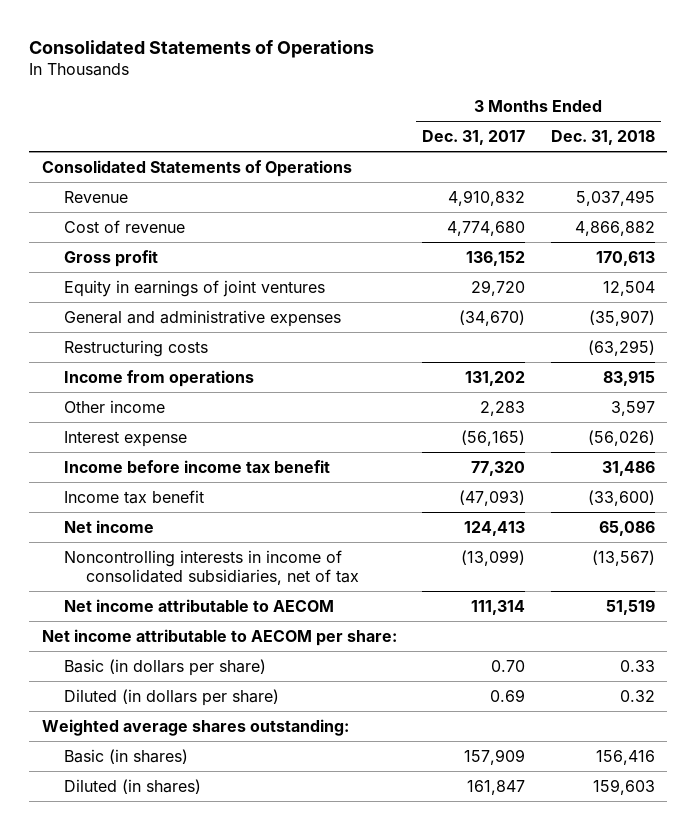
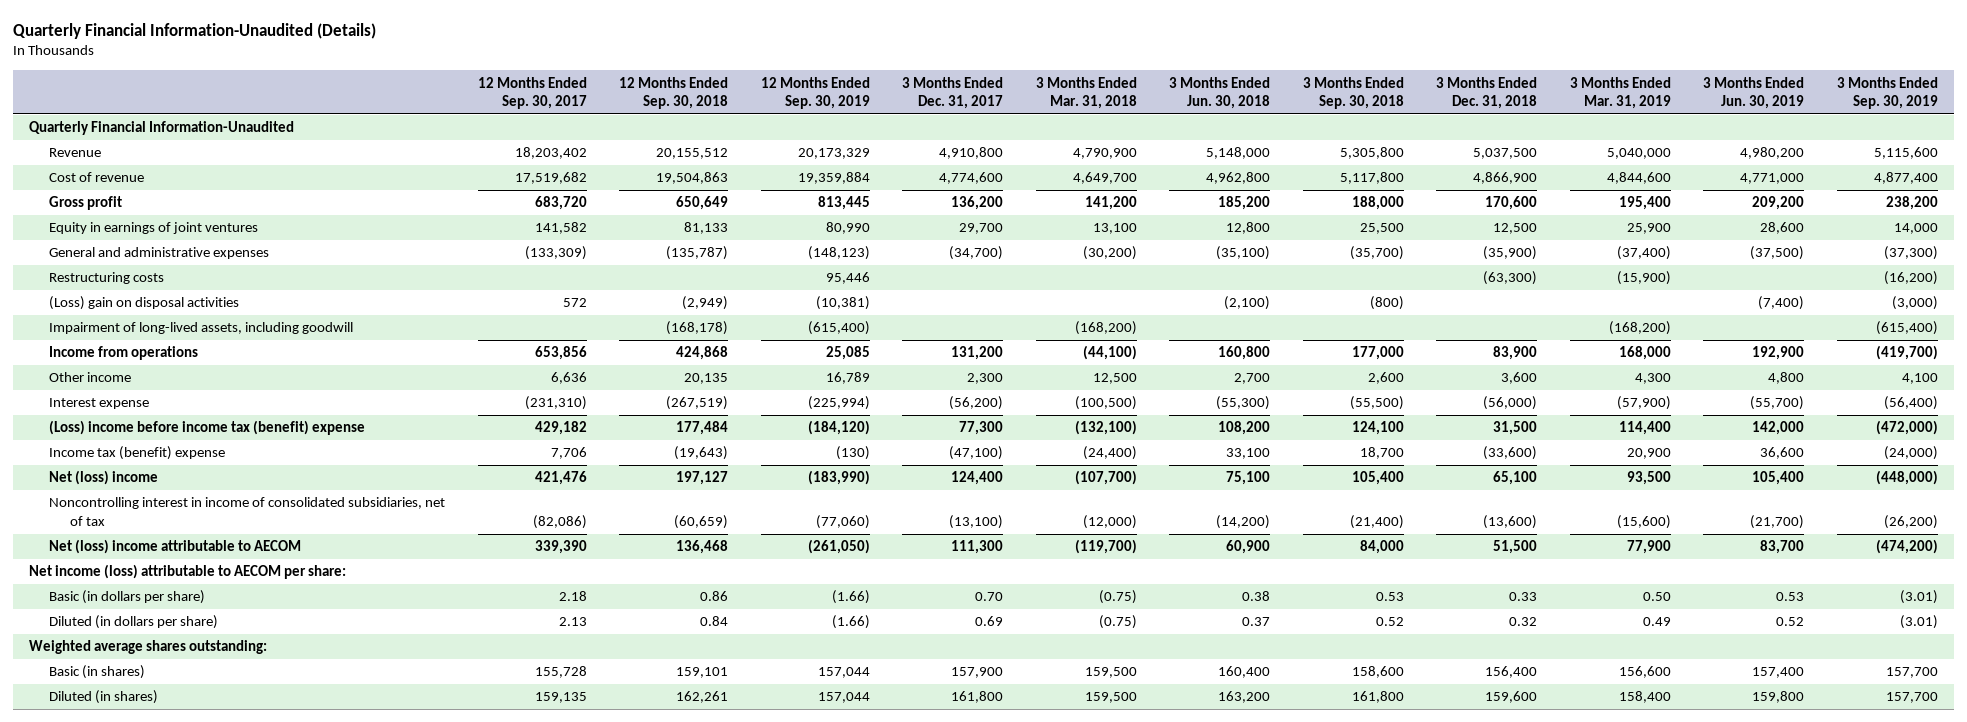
[29,39,375,58] Consolidated Statements of Operations -> [12,22,376,39] Quarterly Financial Information-Unaudited (Details)
none -> [477,76,587,109] 12 Months Ended Sep. 30, 2017
none -> [619,76,729,109] 12 Months Ended Sep. 30, 2018
none -> [760,76,870,109] 12 Months Ended Sep. 30, 2019
none -> [1035,76,1137,109] 3 Months Ended Mar. 31, 2018
none -> [1169,76,1271,109] 3 Months Ended Jun. 30, 2018
none -> [1302,76,1404,109] 3 Months Ended Sep. 30, 2018
none -> [1569,76,1671,109] 3 Months Ended Mar. 31, 2019
none -> [1703,76,1805,109] 3 Months Ended Jun. 30, 2019
none -> [1836,76,1938,109] 3 Months Ended Sep. 30, 2019
[41,159,352,177] Consolidated Statements of Operations -> none
none -> [29,121,295,136] Quarterly Financial Information-Unaudited
[448,189,526,206] 4,910,832 -> [939,147,1004,160] 4,910,800
[575,189,655,206] 5,037,495 -> [1473,148,1538,160] 5,037,500
[447,220,526,236] 4,774,680 -> [939,172,1004,185] 4,774,600
[574,220,655,236] 4,866,882 -> [1473,172,1538,185] 4,866,900
[466,250,526,266] 136,152 -> [951,196,1004,211] 136,200
[595,250,655,266] 170,613 -> [1485,196,1538,211] 170,600
[471,279,526,296] 29,720 -> [959,223,1004,235] 29,700
[602,280,655,296] 12,504 -> [1493,223,1538,235] 12,500
[459,309,526,326] (34,670) -> [949,246,1004,261] (34,700)
[588,309,655,326] (35,907) -> [1483,246,1538,261] (35,900)
[587,339,655,356] (63,295) -> [1483,271,1538,286] (63,300)
none -> [49,296,240,311] (Loss) gain on disposal activities
none -> [49,322,354,335] Impairment of long-lived assets, including goodwill
[465,370,526,386] 131,202 -> [951,346,1004,361] 131,200
[602,369,655,386] 83,915 -> [1493,346,1538,361] 83,900
[480,400,526,416] 2,283 -> [967,373,1004,385] 2,300
[610,399,655,416] 3,597 -> [1501,372,1538,385] 3,600
[461,429,526,446] (56,165) -> [949,396,1004,411] (56,200)
[587,429,655,446] (56,026) -> [1483,396,1538,411] (56,000)
[63,459,330,473] Income before income tax benefit -> [49,420,366,436] (Loss) income before income tax (benefit) expense
[471,460,526,476] 77,320 -> [959,421,1004,436] 77,300
[601,460,655,476] 31,486 -> [1493,421,1538,436] 31,500
[63,489,204,504] Income tax benefit -> [49,446,226,461] Income tax (benefit) expense
[459,489,526,506] (47,093) -> [949,446,1004,461] (47,100)
[63,519,154,533] Net income -> [49,470,159,486] Net (loss) income
[464,520,526,536] 124,413 -> [951,471,1004,486] 124,400
[598,520,655,536] 65,086 -> [1493,471,1538,486] 65,100
[63,549,360,586] Noncontrolling interests in income of consolidated subsidiaries, net of tax -> [49,497,446,526] Noncontrolling interest in income of consolidated subsidiaries, net of tax
[461,549,526,566] (13,099) -> [949,514,1004,529] (13,100)
[591,549,655,566] (13,567) -> [1483,514,1538,529] (13,600)
[63,598,334,612] Net income attributable to AECOM -> [49,539,302,555] Net (loss) income attributable to AECOM
[471,599,526,615] 111,314 -> [951,540,1004,555] 111,300
[605,598,655,615] 51,519 -> [1493,540,1538,555] 51,500
[41,628,397,646] Net income attributable to AECOM per share: -> [29,564,347,580] Net income (loss) attributable to AECOM per share:
[464,748,526,765] 157,909 -> [951,667,1004,679] 157,900
[595,749,655,765] 156,416 -> [1485,666,1538,679] 156,400
[467,779,526,795] 161,847 -> [951,691,1004,704] 161,800
[592,778,655,795] 159,603 -> [1485,691,1538,704] 159,600

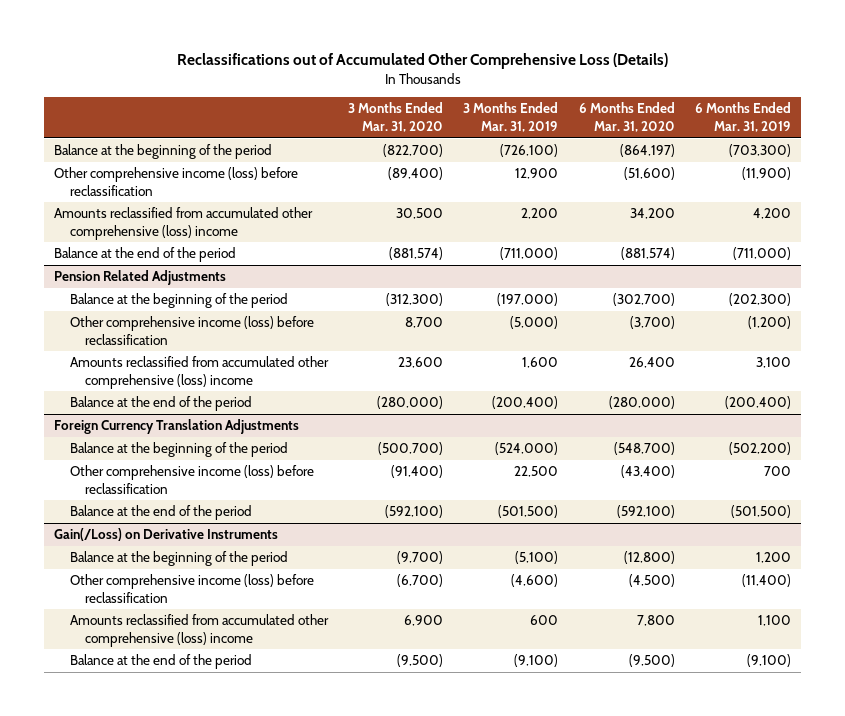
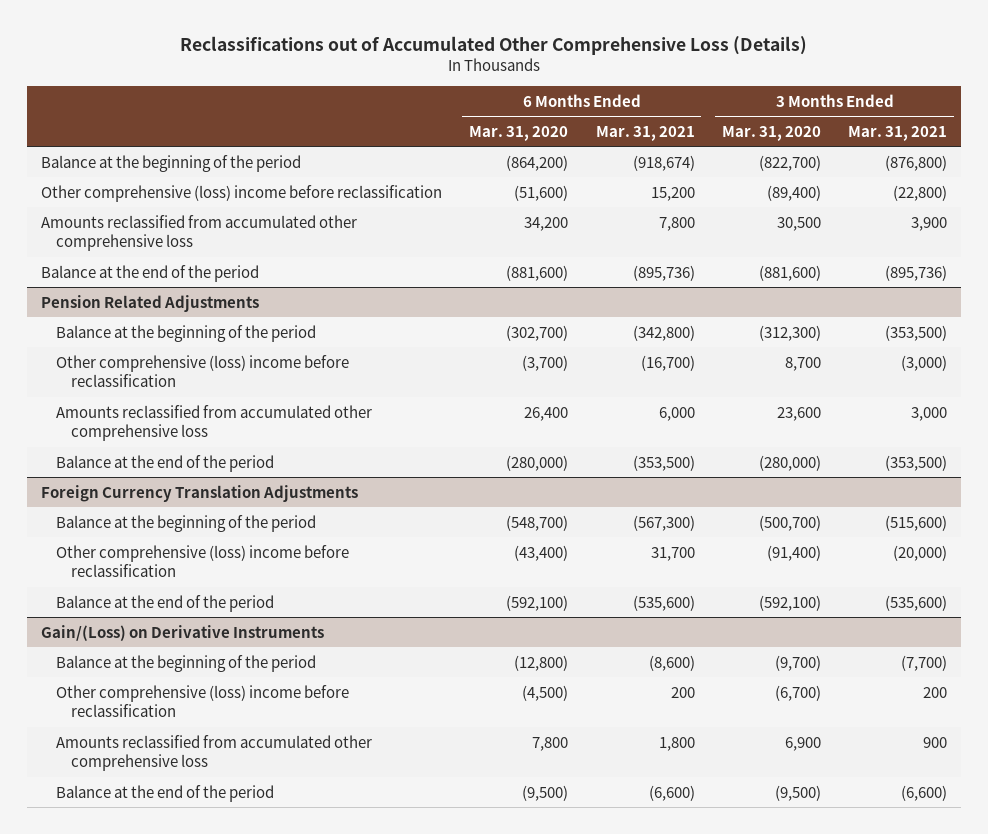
[463,102,559,132] 3 Months Ended Mar. 31, 2019 -> none
[695,102,792,132] 6 Months Ended Mar. 31, 2019 -> none
none -> [595,125,695,141] Mar. 31, 2021
none -> [848,125,948,141] Mar. 31, 2021
[619,144,675,158] (864,197) -> [506,154,569,171] (864,200)
[54,167,299,196] Other comprehensive income (loss) before reclassification -> [40,184,442,202] Other comprehensive (loss) income before reclassification
[54,207,314,240] Amounts reclassified from accumulated other comprehensive (loss) income -> [40,214,357,252] Amounts reclassified from accumulated other comprehensive loss
[389,247,444,261] (881,574) -> [758,264,821,281] (881,600)
[620,247,675,261] (881,574) -> [506,264,569,281] (881,600)
[69,316,314,345] Other comprehensive income (loss) before reclassification -> [55,354,349,388] Other comprehensive (loss) income before reclassification
[69,356,329,389] Amounts reclassified from accumulated other comprehensive (loss) income -> [55,404,372,442] Amounts reclassified from accumulated other comprehensive loss
[69,465,314,494] Other comprehensive income (loss) before reclassification -> [55,544,349,578] Other comprehensive (loss) income before reclassification
[54,528,279,542] Gain(/Loss) on Derivative Instruments -> [40,624,324,641] Gain/(Loss) on Derivative Instruments
[69,574,314,603] Other comprehensive income (loss) before reclassification -> [55,684,349,718] Other comprehensive (loss) income before reclassification
[69,614,329,647] Amounts reclassified from accumulated other comprehensive (loss) income -> [55,734,372,772] Amounts reclassified from accumulated other comprehensive loss

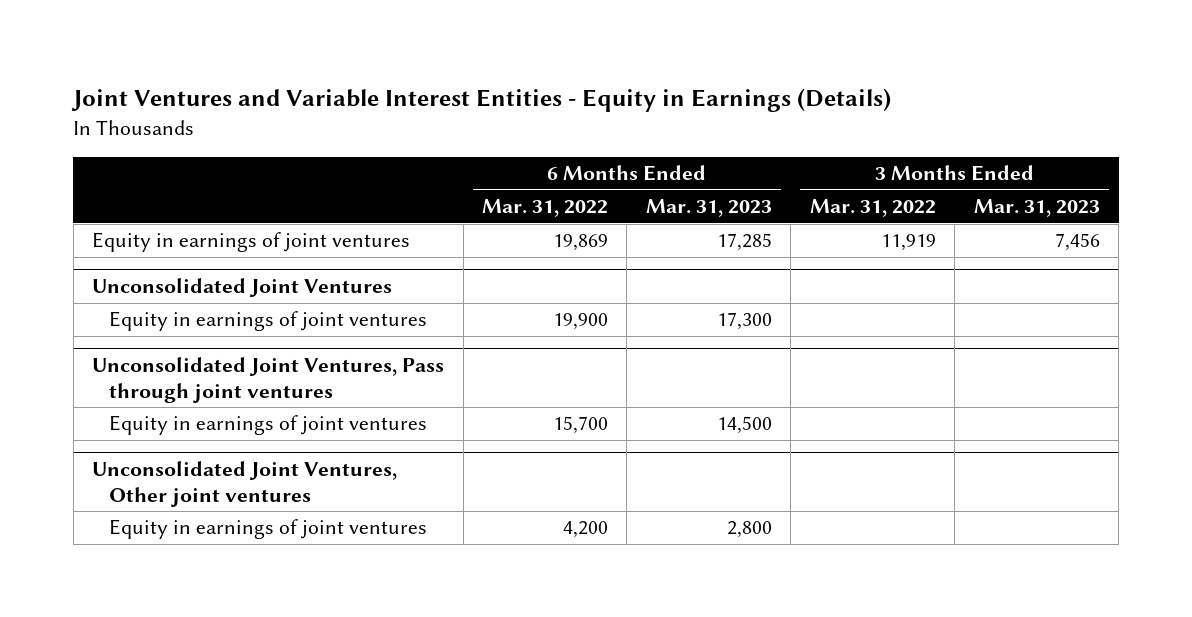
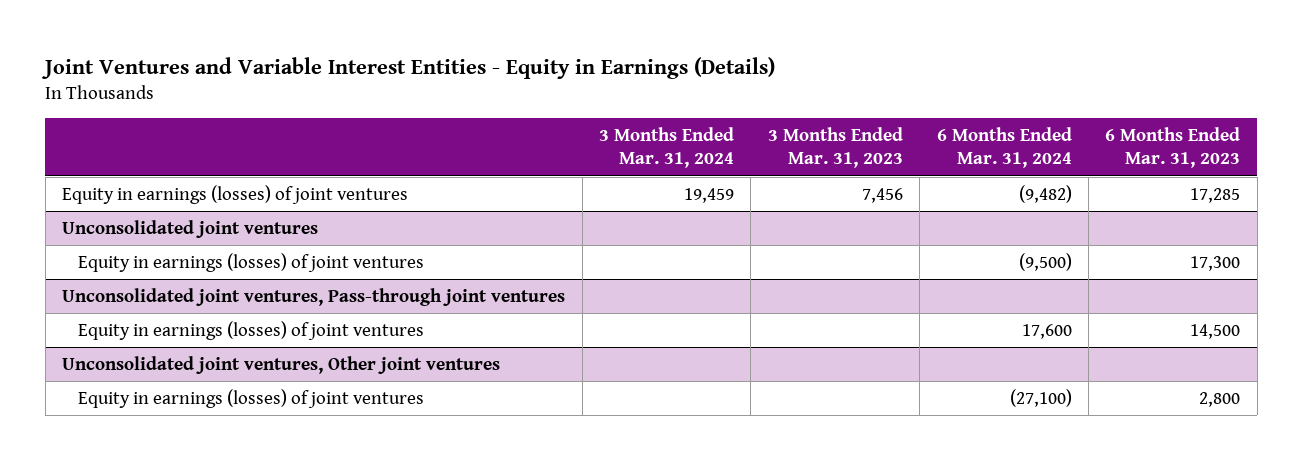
[481,199,608,218] Mar. 31, 2022 -> none
[809,199,936,218] Mar. 31, 2022 -> none
none -> [599,127,735,169] 3 Months Ended Mar. 31, 2024
none -> [936,127,1072,169] 6 Months Ended Mar. 31, 2024
[92,232,411,253] Equity in earnings of joint ventures -> [62,184,409,204] Equity in earnings (losses) of joint ventures
[92,278,393,298] Unconsolidated Joint Ventures -> [62,219,319,238] Unconsolidated joint ventures
[108,311,427,332] Equity in earnings of joint ventures -> [78,252,425,272] Equity in earnings (losses) of joint ventures
[92,357,445,403] Unconsolidated Joint Ventures, Pass through joint ventures -> [62,287,566,306] Unconsolidated joint ventures, Pass-through joint ventures
[108,415,427,436] Equity in earnings of joint ventures -> [78,320,425,340] Equity in earnings (losses) of joint ventures
[92,461,398,507] Unconsolidated Joint Ventures, Other joint ventures -> [62,355,501,374] Unconsolidated joint ventures, Other joint ventures
[108,519,427,540] Equity in earnings of joint ventures -> [78,388,425,408] Equity in earnings (losses) of joint ventures

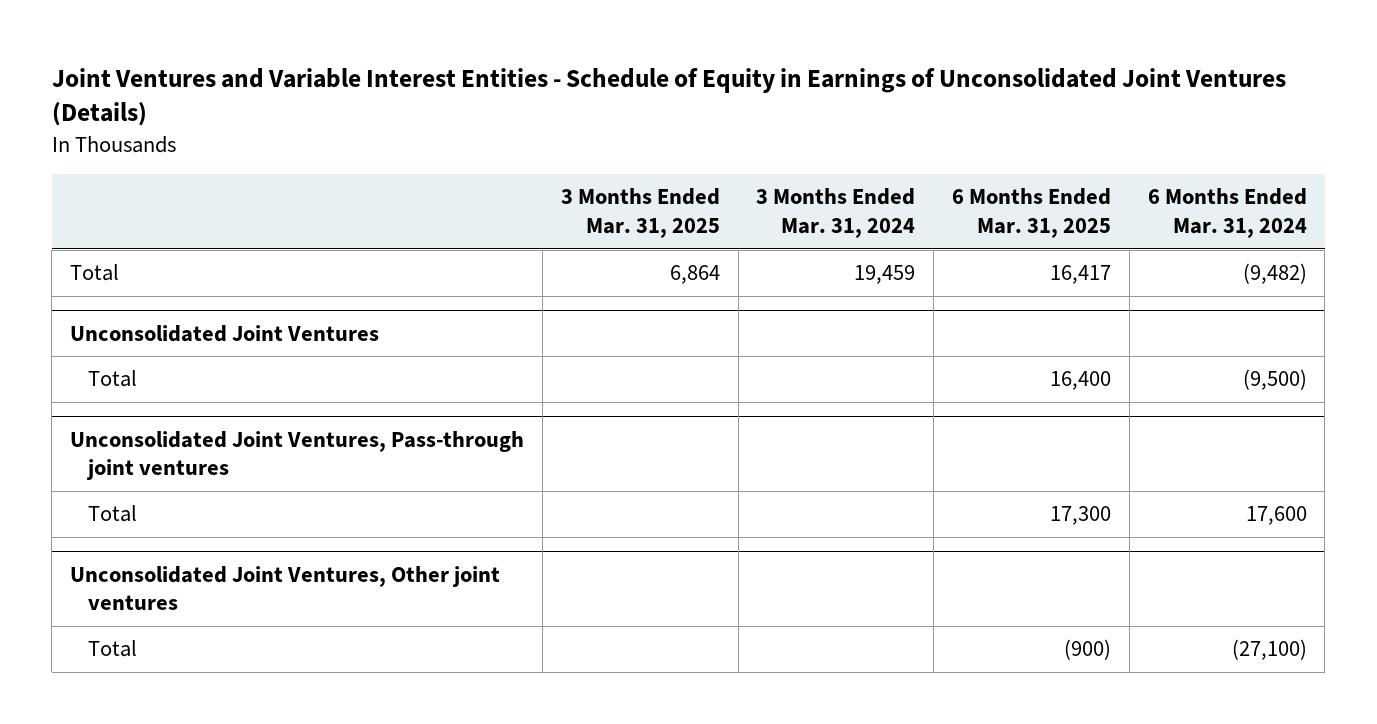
[41,57,776,80] Joint Ventures and Variable Interest Entities - Equity in Earnings (Details) -> [51,67,1286,127] Joint Ventures and Variable Interest Entities - Schedule of Equity in Earnings of Unconsolidated Joint Ventures (Details)
[767,127,903,169] 3 Months Ended Mar. 31, 2023 -> none
[1105,127,1241,169] 6 Months Ended Mar. 31, 2023 -> none
none -> [560,188,720,238] 3 Months Ended Mar. 31, 2025
none -> [952,188,1112,238] 6 Months Ended Mar. 31, 2025
[62,184,409,204] Equity in earnings (losses) of joint ventures -> [70,264,120,282] Total
[62,219,319,238] Unconsolidated joint ventures -> [70,324,380,342] Unconsolidated Joint Ventures
[78,252,425,272] Equity in earnings (losses) of joint ventures -> [88,370,138,388] Total
[62,287,566,306] Unconsolidated joint ventures, Pass-through joint ventures -> [70,430,525,481] Unconsolidated Joint Ventures, Pass-through joint ventures
[78,320,425,340] Equity in earnings (losses) of joint ventures -> [88,505,138,523] Total
[62,355,501,374] Unconsolidated joint ventures, Other joint ventures -> [70,565,501,611] Unconsolidated Joint Ventures, Other joint ventures
[78,388,425,408] Equity in earnings (losses) of joint ventures -> [88,640,138,658] Total

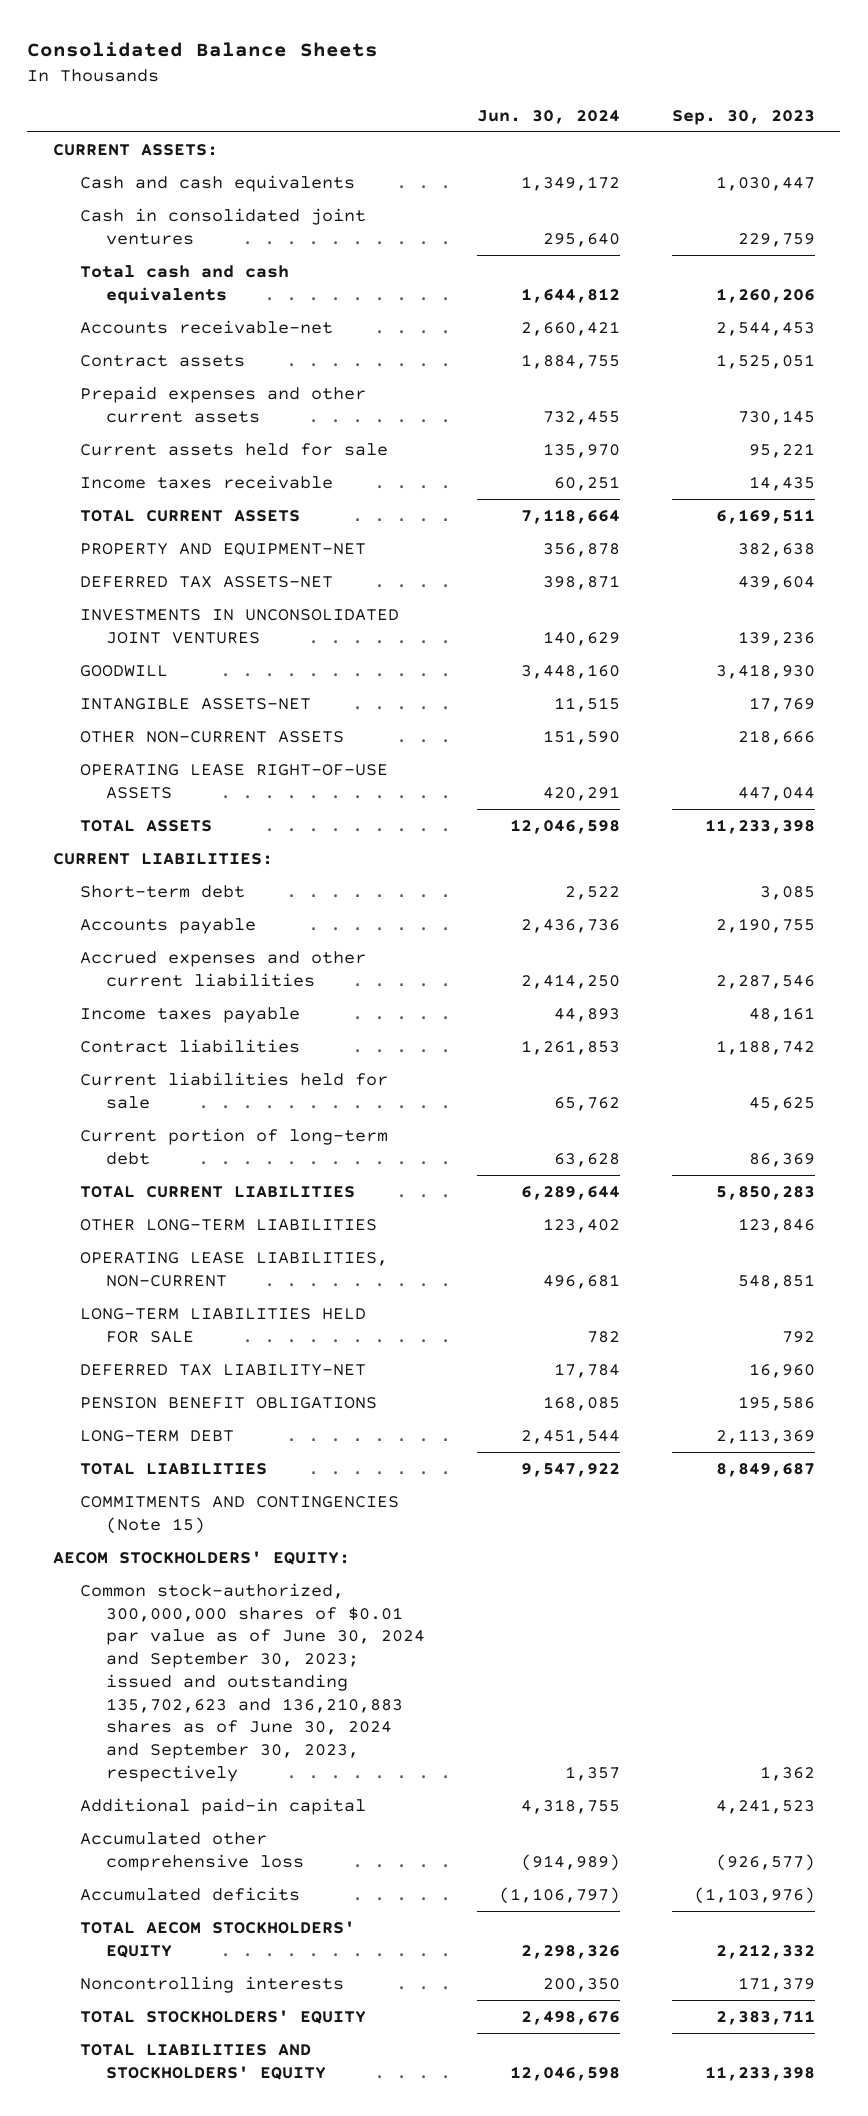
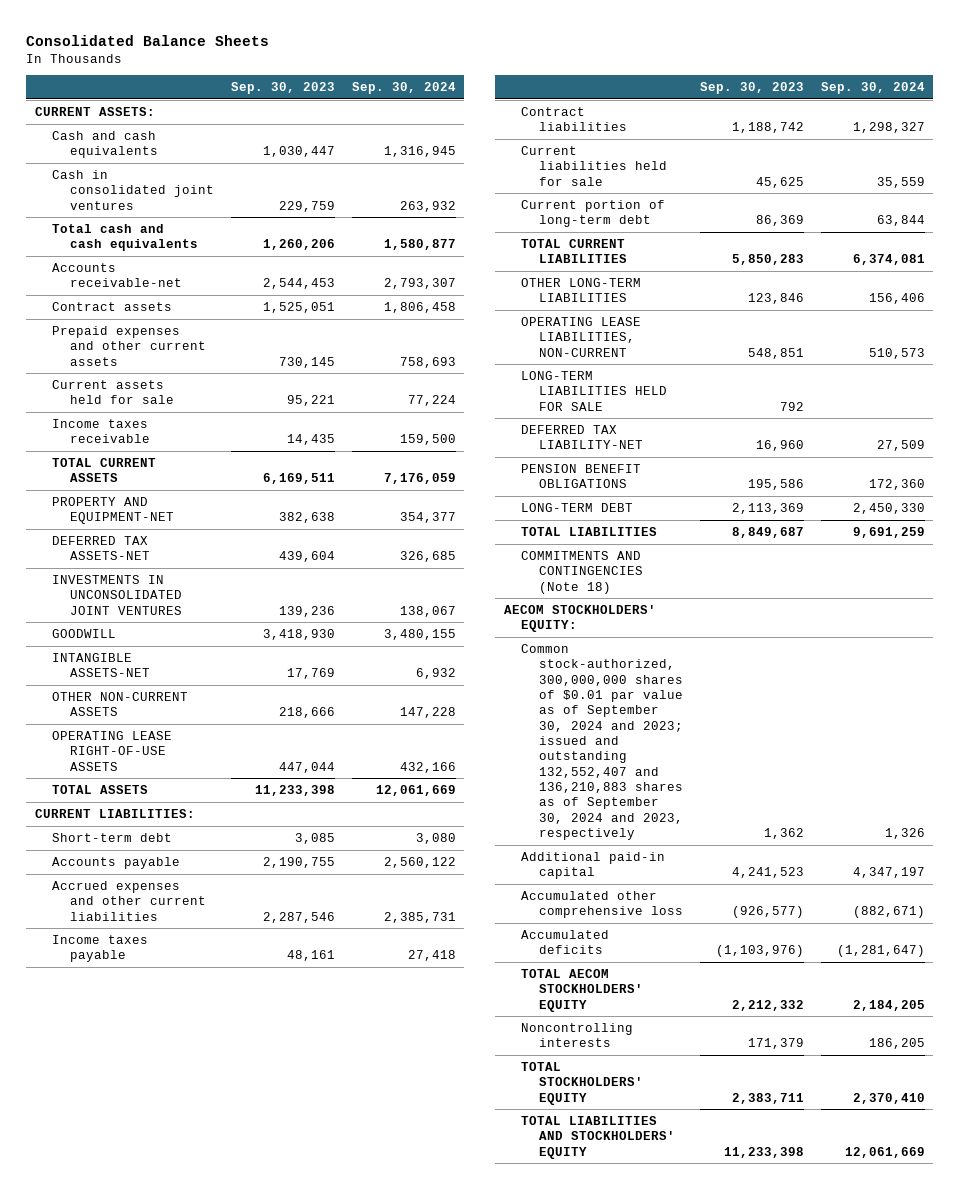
[476,109,620,124] Jun. 30, 2024 -> none
none -> [351,82,456,95] Sep. 30, 2024
[79,1495,399,1534] COMMITMENTS AND CONTINGENCIES (Note 15) -> [521,551,643,594] COMMITMENTS AND CONTINGENCIES (Note 18)
[79,1582,425,1783] Common stock-authorized, 300,000,000 shares of $0.01 par value as of June 30, 2024 and September 30, 2023; issued and outstanding 135,702,623 and 136,210,883 shares as of June 30, 2024 and September 30, 2023, respectively -> [521,644,683,840] Common stock-authorized, 300,000,000 shares of $0.01 par value as of September 30, 2024 and 2023; issued and outstanding 132,552,407 and 136,210,883 shares as of September 30, 2024 and 2023, respectively

